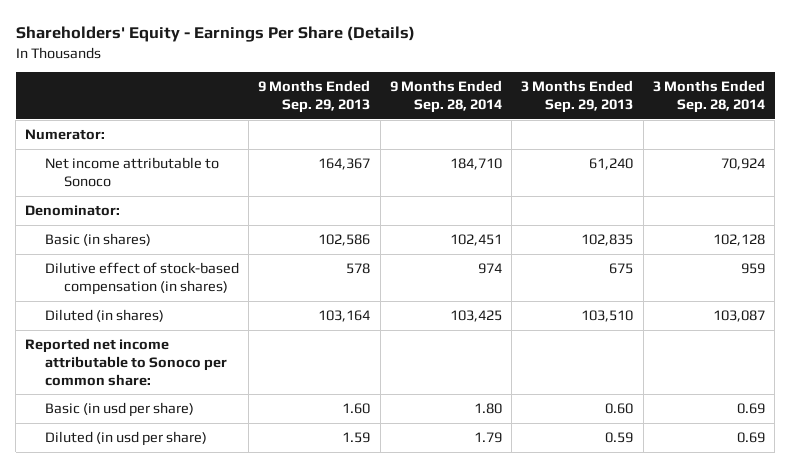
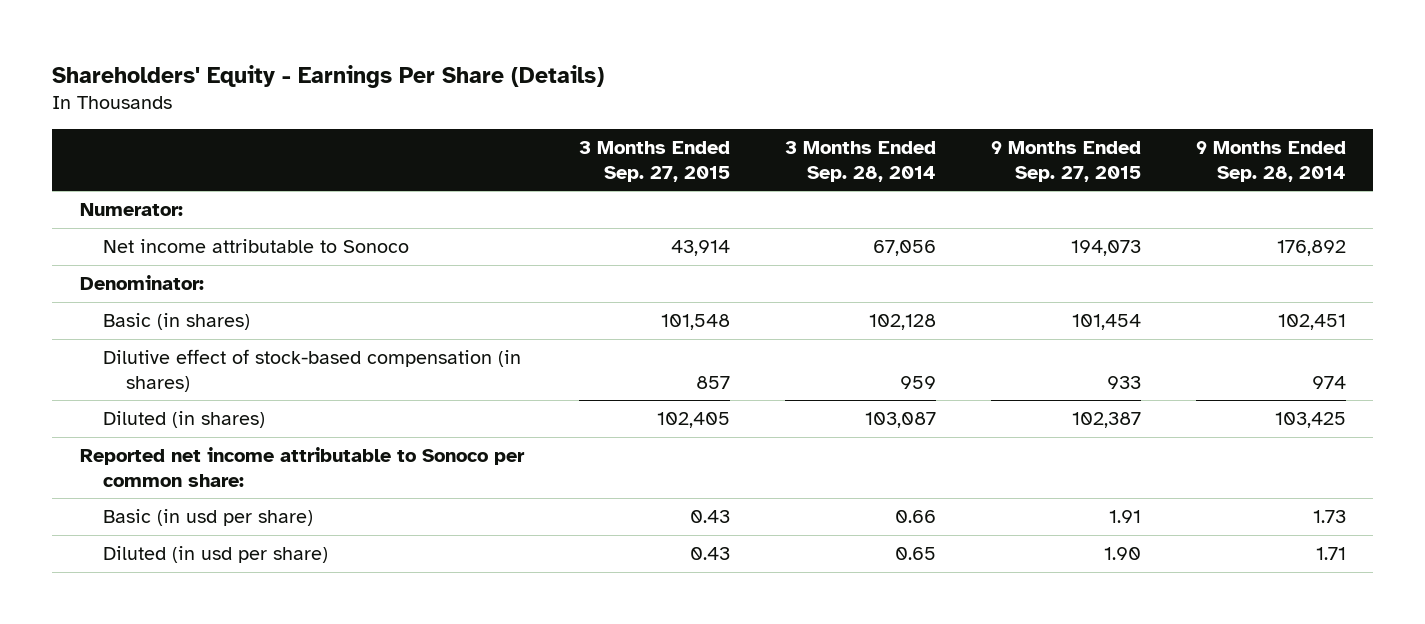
[258,80,371,114] 9 Months Ended Sep. 29, 2013 -> none
[521,80,634,114] 3 Months Ended Sep. 29, 2013 -> none
none -> [578,141,730,182] 3 Months Ended Sep. 27, 2015
none -> [990,141,1141,182] 9 Months Ended Sep. 27, 2015
[449,158,502,171] 184,710 -> [1276,240,1346,257] 176,892
[720,158,765,171] 70,924 -> [872,240,936,257] 67,056
[473,403,502,415] 1.80 -> [1312,510,1346,524] 1.73
[736,403,765,415] 0.69 -> [894,510,936,524] 0.66
[473,432,502,444] 1.79 -> [1315,547,1346,561] 1.71
[736,432,765,444] 0.69 -> [894,547,936,561] 0.65

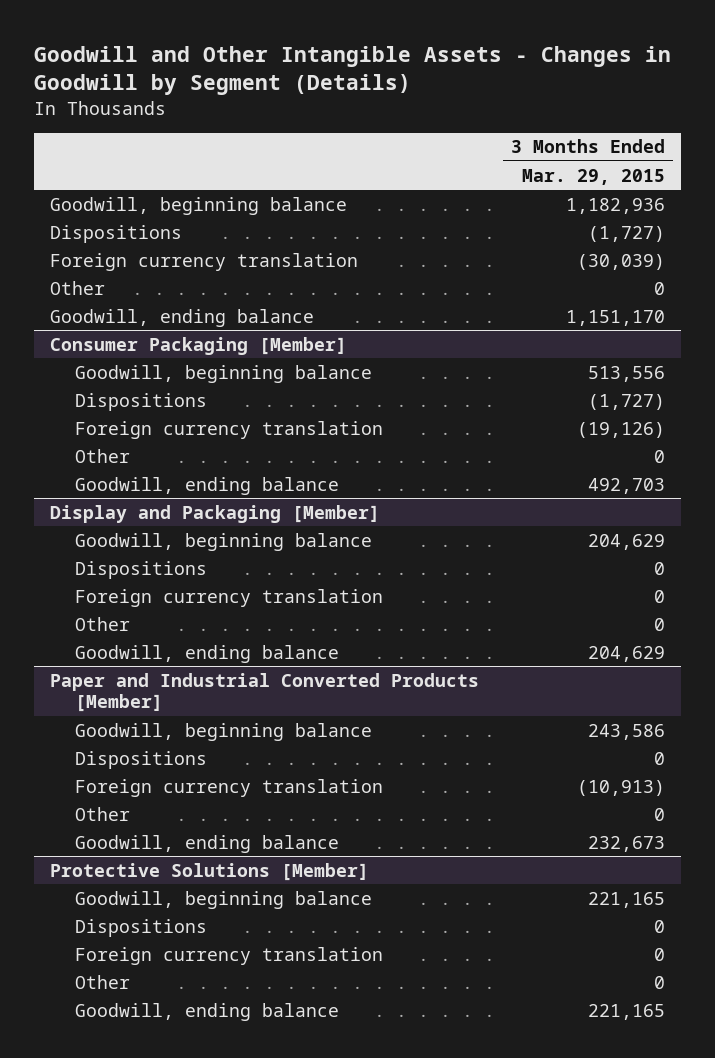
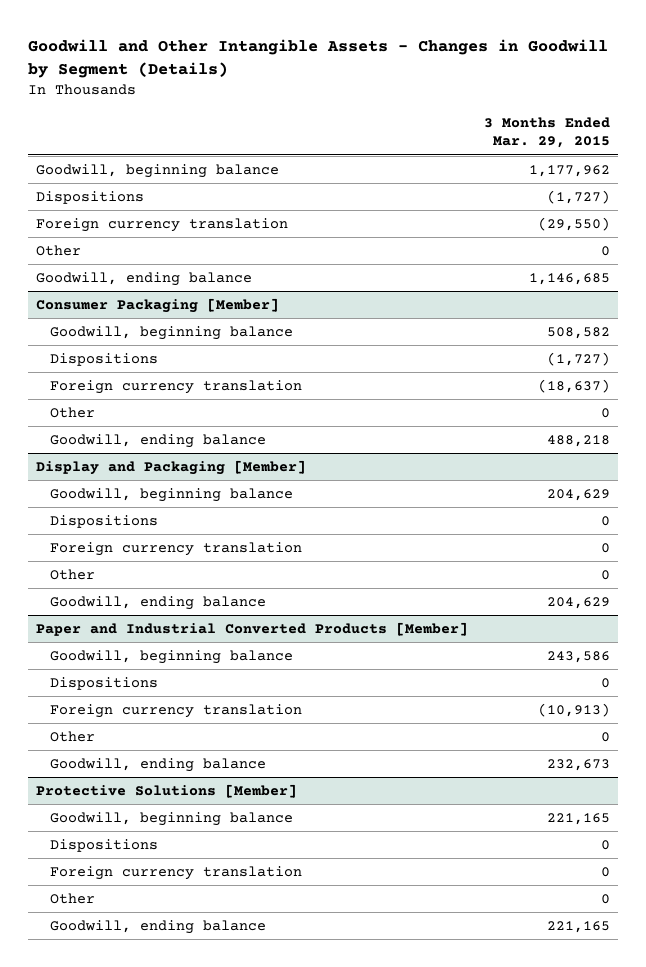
[565,197,665,214] 1,182,936 -> [528,165,610,178] 1,177,962
[576,253,665,270] (30,039) -> [537,217,610,232] (29,550)
[565,309,665,326] 1,151,170 -> [528,273,610,286] 1,146,685
[587,365,665,382] 513,556 -> [546,327,610,340] 508,582
[576,421,665,438] (19,126) -> [537,379,610,394] (18,637)
[587,477,665,494] 492,703 -> [546,435,610,448] 488,218

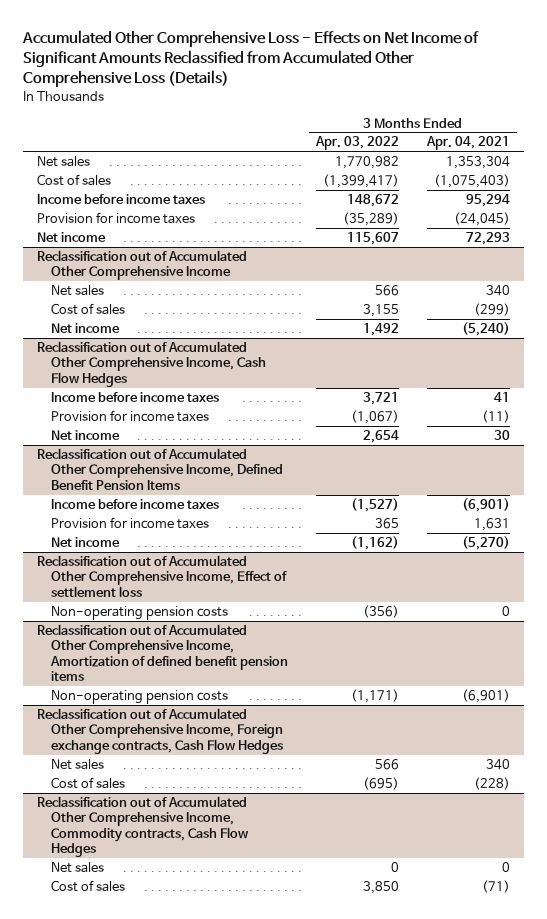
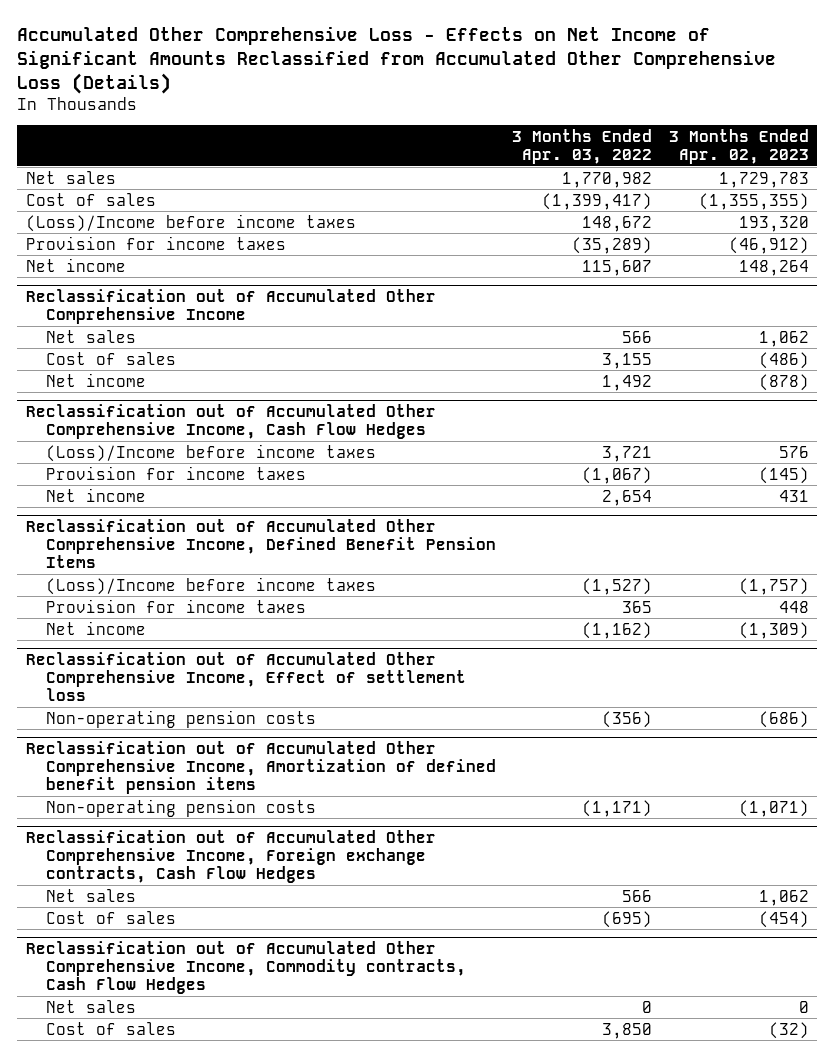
[425,136,510,151] Apr. 04, 2021 -> none
none -> [668,128,809,164] 3 Months Ended Apr. 02, 2023
[36,193,205,204] Income before income taxes -> [25,213,356,232] (Loss)/Income before income taxes
[51,391,220,402] Income before income taxes -> [46,443,377,462] (Loss)/Income before income taxes
[51,498,220,509] Income before income taxes -> [46,576,377,595] (Loss)/Income before income taxes

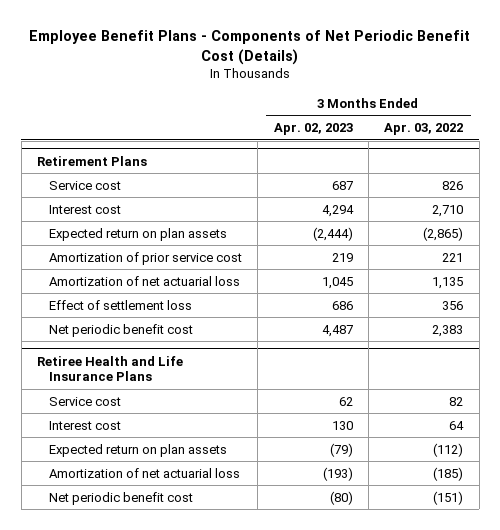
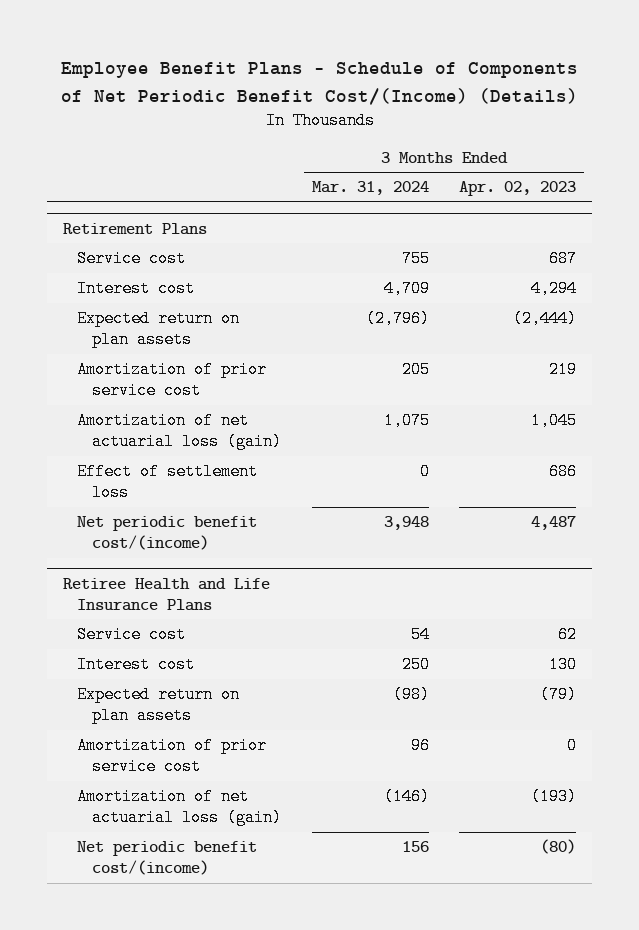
[29,30,471,66] Employee Benefit Plans - Components of Net Periodic Benefit Cost (Details) -> [60,62,578,105] Employee Benefit Plans - Schedule of Components of Net Periodic Benefit Cost/(Income) (Details)
[384,123,464,136] Apr. 03, 2022 -> none
none -> [311,181,429,196] Mar. 31, 2024
[49,275,241,286] Amortization of net actuarial loss -> [77,412,283,451] Amortization of net actuarial loss (gain)
[49,323,194,337] Net periodic benefit cost -> [77,516,258,551] Net periodic benefit cost/(income)
none -> [77,737,268,776] Amortization of prior service cost
[49,467,241,478] Amortization of net actuarial loss -> [77,788,283,827] Amortization of net actuarial loss (gain)
[49,491,194,505] Net periodic benefit cost -> [77,841,258,876] Net periodic benefit cost/(income)

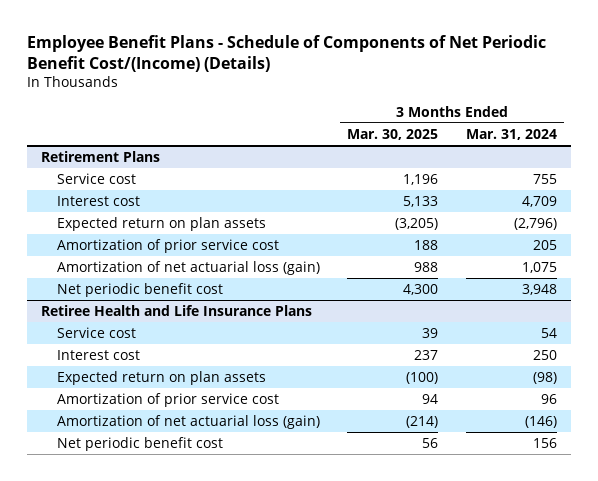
[459,181,577,197] Apr. 02, 2023 -> none
none -> [347,128,439,140] Mar. 30, 2025
[77,463,259,502] Effect of settlement loss -> none
[77,516,258,551] Net periodic benefit cost/(income) -> [56,282,223,297] Net periodic benefit cost
[77,841,258,876] Net periodic benefit cost/(income) -> [56,436,223,451] Net periodic benefit cost

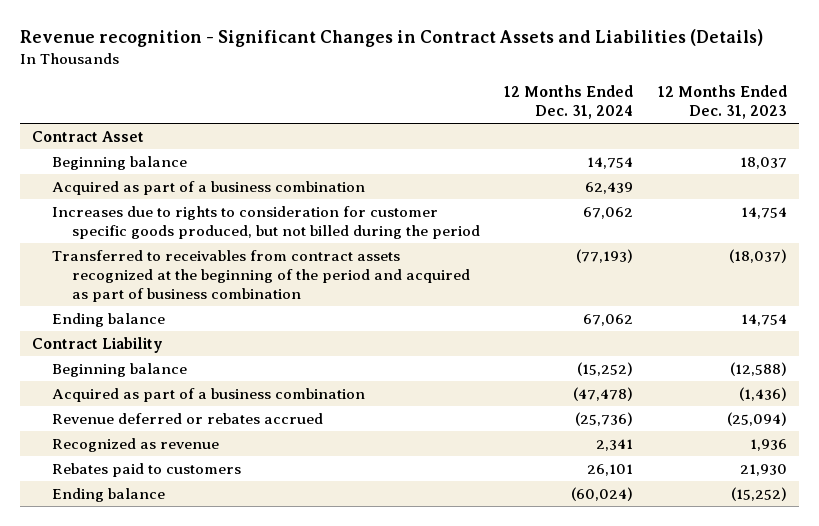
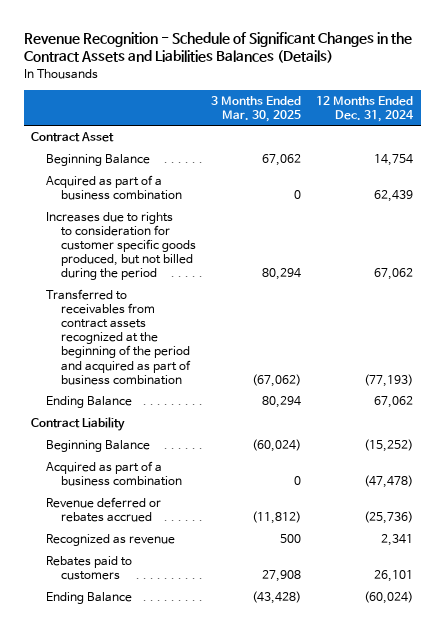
[19,29,763,48] Revenue recognition - Significant Changes in Contract Assets and Liabilities (Details) -> [23,31,412,64] Revenue Recognition - Schedule of Significant Changes in the Contract Assets and Liabilities Balances (Details)
[657,84,787,120] 12 Months Ended Dec. 31, 2023 -> none
none -> [210,96,301,123] 3 Months Ended Mar. 30, 2025
[51,155,187,170] Beginning balance -> [46,154,151,167] Beginning Balance
[51,312,165,327] Ending balance -> [46,396,133,409] Ending Balance
[51,362,187,377] Beginning balance -> [46,440,151,453] Beginning Balance
[51,487,165,502] Ending balance -> [46,592,133,605] Ending Balance

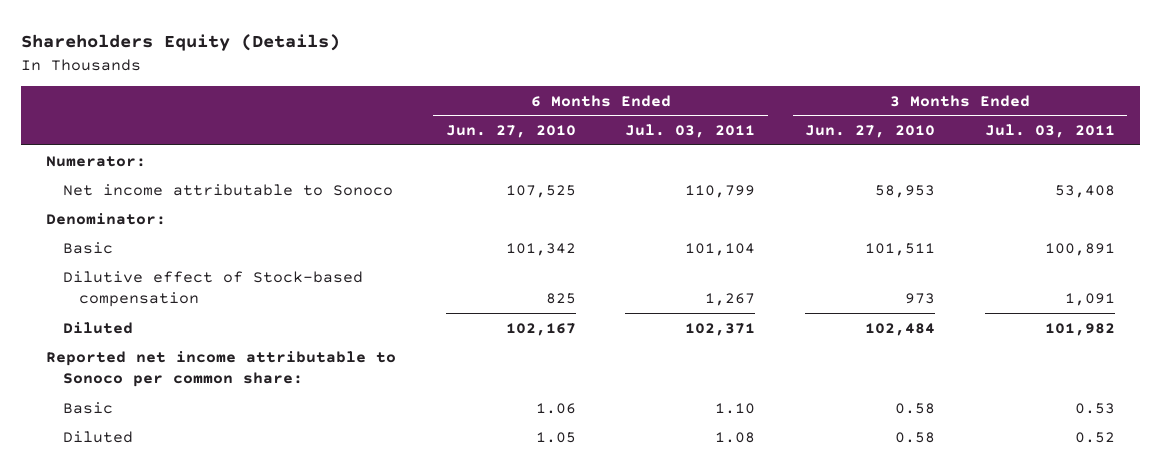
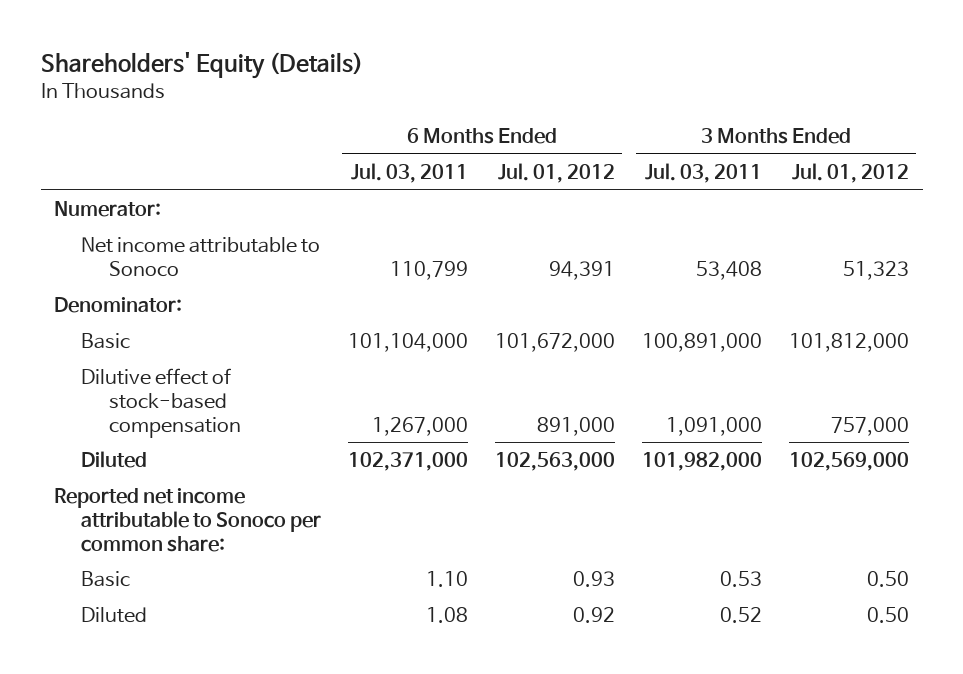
[21,34,341,52] Shareholders Equity (Details) -> [40,52,363,80] Shareholders' Equity (Details)
[445,125,576,139] Jun. 27, 2010 -> none
[805,125,936,139] Jun. 27, 2010 -> none
none -> [498,162,616,183] Jul. 01, 2012
none -> [792,162,910,183] Jul. 01, 2012
[685,242,756,256] 101,104 -> [348,333,469,353] 101,104,000
[1044,242,1115,256] 100,891 -> [642,333,763,353] 100,891,000
[62,270,363,307] Dilutive effect of Stock-based compensation -> [81,368,241,438] Dilutive effect of stock-based compensation
[705,292,756,306] 1,267 -> [372,416,469,436] 1,267,000
[1064,292,1115,306] 1,091 -> [666,416,763,436] 1,091,000
[685,322,756,336] 102,371 -> [348,452,469,472] 102,371,000
[1044,322,1115,336] 101,982 -> [642,452,763,472] 101,982,000

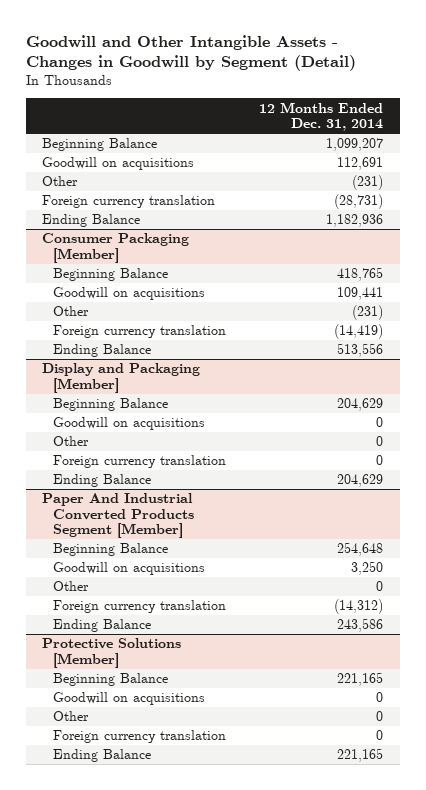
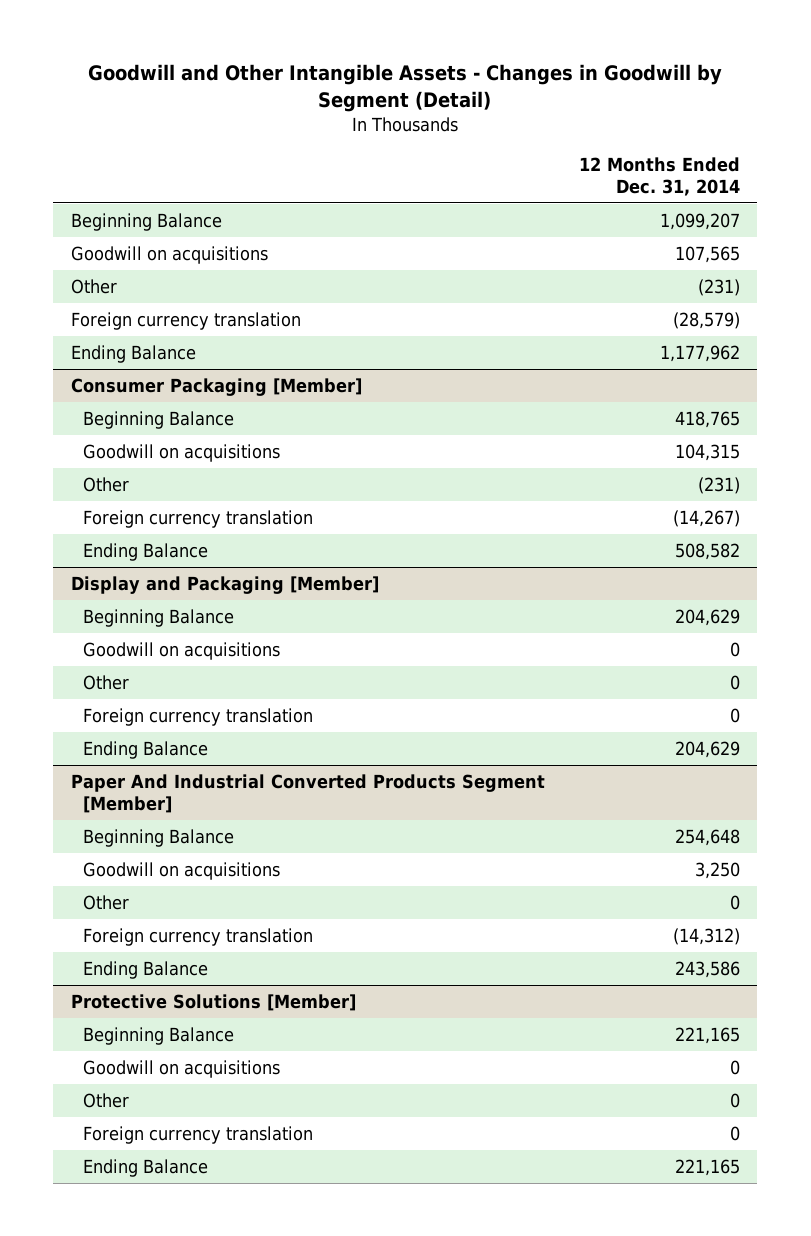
[337,157,384,171] 112,691 -> [675,245,741,263] 107,565
[334,194,384,210] (28,731) -> [673,311,741,329] (28,579)
[326,214,384,228] 1,182,936 -> [660,344,741,362] 1,177,962
[337,287,384,301] 109,441 -> [675,443,741,461] 104,315
[334,324,384,340] (14,419) -> [673,509,741,527] (14,267)
[337,343,384,358] 513,556 -> [675,542,741,560] 508,582

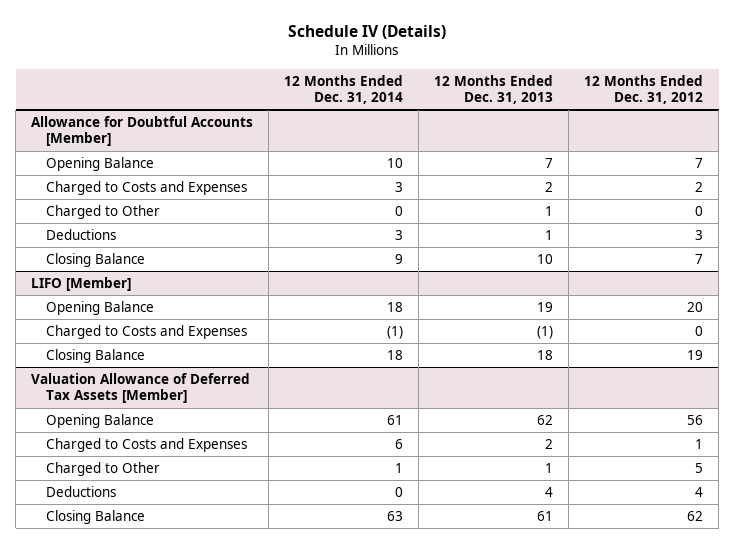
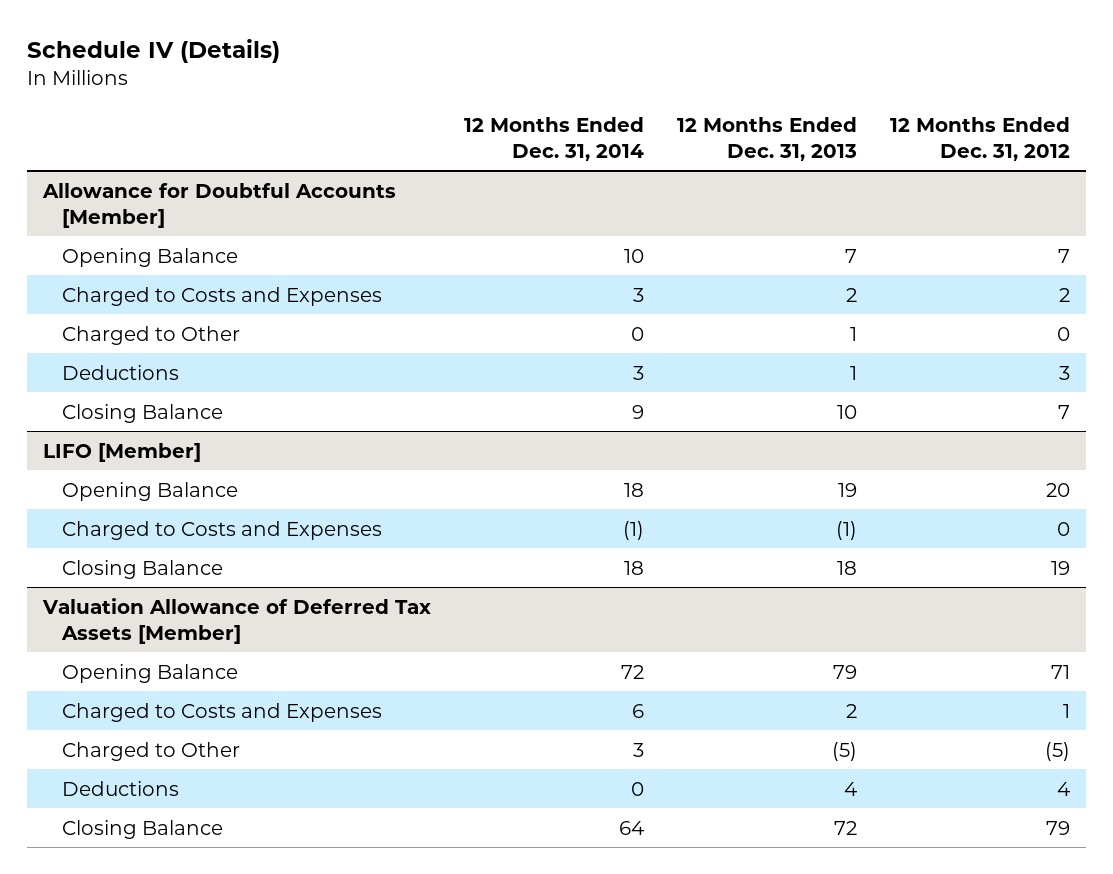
[387,414,404,425] 61 -> [621,664,645,679] 72
[537,414,554,425] 62 -> [833,664,858,679] 79
[687,414,704,425] 56 -> [1050,664,1070,679] 71
[395,462,404,473] 1 -> [633,742,645,757] 3
[545,462,554,473] 1 -> [832,741,858,761] (5)
[695,462,704,473] 5 -> [1044,741,1070,761] (5)
[387,510,404,521] 63 -> [619,820,645,835] 64
[537,510,554,521] 61 -> [834,820,858,835] 72
[687,510,704,521] 62 -> [1045,820,1070,835] 79

